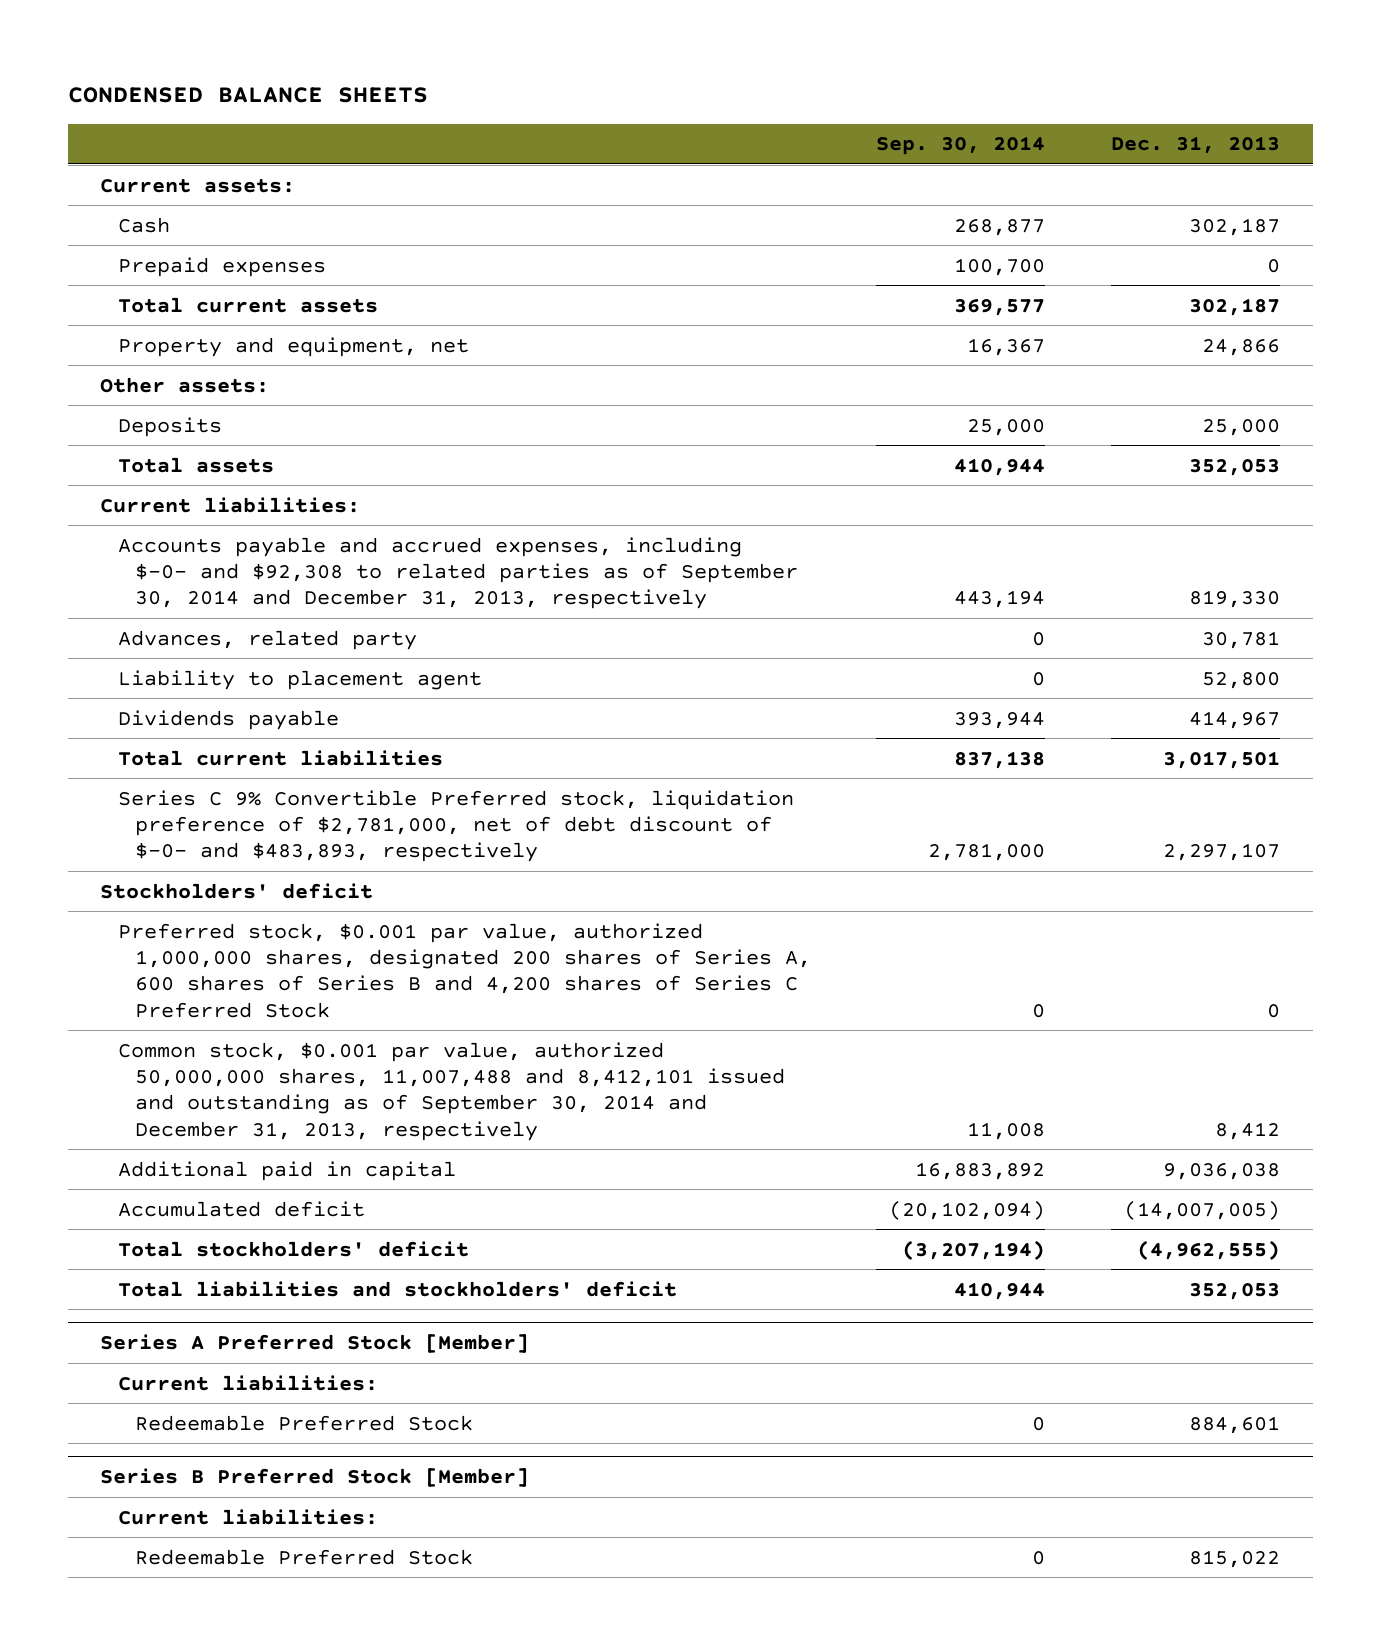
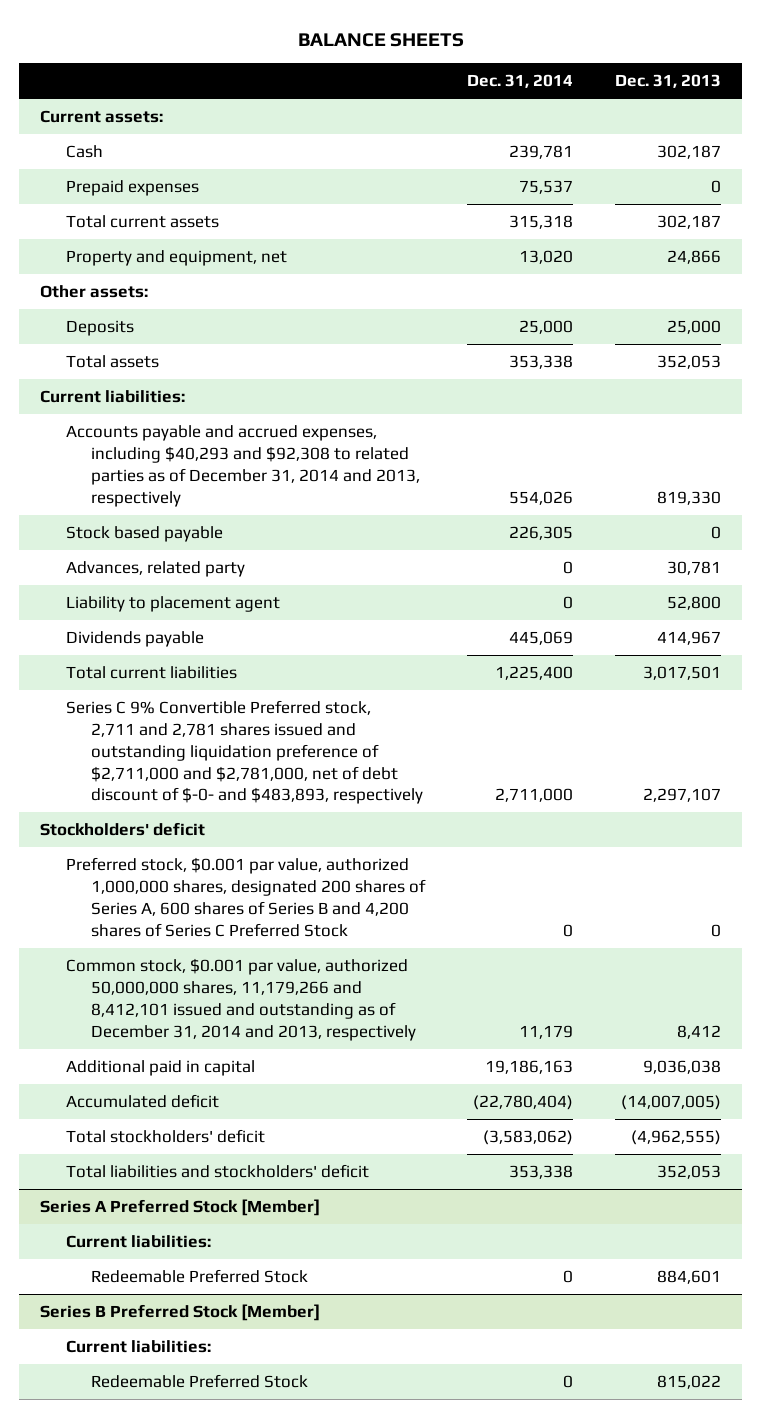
[67,86,428,103] CONDENSED BALANCE SHEETS -> [297,32,464,47] BALANCE SHEETS
[876,136,1046,156] Sep. 30, 2014 -> none
none -> [466,74,573,89] Dec. 31, 2014
[117,536,798,610] Accounts payable and accrued expenses, including $-0- and $92,308 to related parties as of September 30, 2014 and December 31, 2013, respectively -> [65,425,420,507] Accounts payable and accrued expenses, including $40,293 and $92,308 to related parties as of December 31, 2014 and 2013, respectively
none -> [65,526,223,543] Stock based payable
[117,789,794,863] Series C 9% Convertible Preferred stock, liquidation preference of $2,781,000, net of debt discount of $-0- and $483,893, respectively -> [65,700,423,805] Series C 9% Convertible Preferred stock, 2,711 and 2,781 shares issued and outstanding liquidation preference of $2,711,000 and $2,781,000, net of debt discount of $-0- and $483,893, respectively
[117,1041,785,1141] Common stock, $0.001 par value, authorized 50,000,000 shares, 11,007,488 and 8,412,101 issued and outstanding as of September 30, 2014 and December 31, 2013, respectively -> [65,958,416,1041] Common stock, $0.001 par value, authorized 50,000,000 shares, 11,179,266 and 8,412,101 issued and outstanding as of December 31, 2014 and 2013, respectively

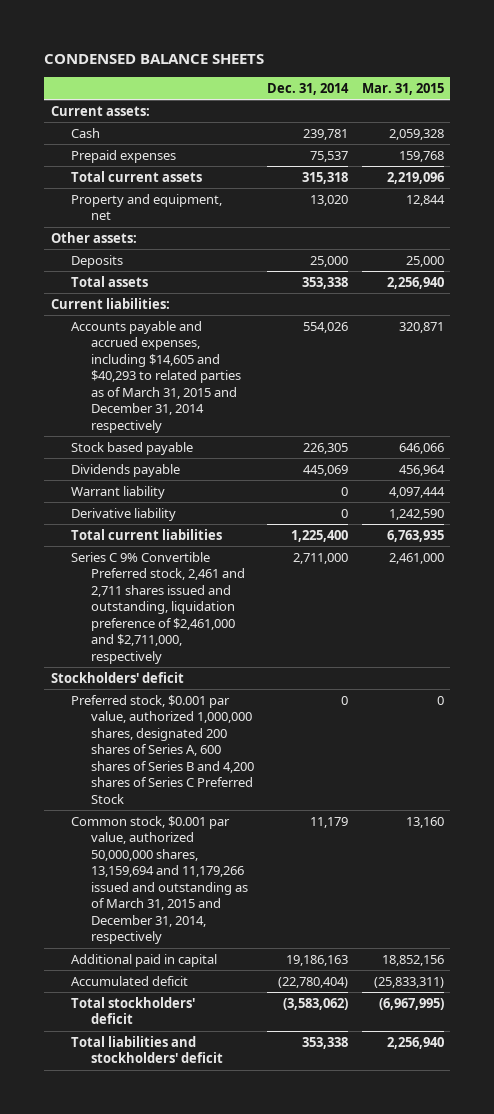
[297,32,464,47] BALANCE SHEETS -> [43,53,264,64] CONDENSED BALANCE SHEETS
[614,74,721,89] Dec. 31, 2013 -> none
none -> [361,82,444,95] Mar. 31, 2015
[65,425,420,507] Accounts payable and accrued expenses, including $40,293 and $92,308 to related parties as of December 31, 2014 and 2013, respectively -> [70,320,241,433] Accounts payable and accrued expenses, including $14,605 and $40,293 to related parties as of March 31, 2015 and December 31, 2014 respectively
[65,561,245,578] Advances, related party -> none
[65,596,280,613] Liability to placement agent -> none
none -> [70,485,165,499] Warrant liability
none -> [70,507,176,521] Derivative liability
[65,700,423,805] Series C 9% Convertible Preferred stock, 2,711 and 2,781 shares issued and outstanding liquidation preference of $2,711,000 and $2,781,000, net of debt discount of $-0- and $483,893, respectively -> [70,551,245,664] Series C 9% Convertible Preferred stock, 2,461 and 2,711 shares issued and outstanding, liquidation preference of $2,461,000 and $2,711,000, respectively
[65,958,416,1041] Common stock, $0.001 par value, authorized 50,000,000 shares, 11,179,266 and 8,412,101 issued and outstanding as of December 31, 2014 and 2013, respectively -> [70,815,248,945] Common stock, $0.001 par value, authorized 50,000,000 shares, 13,159,694 and 11,179,266 issued and outstanding as of March 31, 2015 and December 31, 2014, respectively
[40,1199,321,1217] Series A Preferred Stock [Member] -> none
[65,1235,211,1249] Current liabilities: -> none
[90,1269,308,1284] Redeemable Preferred Stock -> none
[40,1304,321,1322] Series B Preferred Stock [Member] -> none
[65,1340,211,1354] Current liabilities: -> none
[90,1374,308,1389] Redeemable Preferred Stock -> none

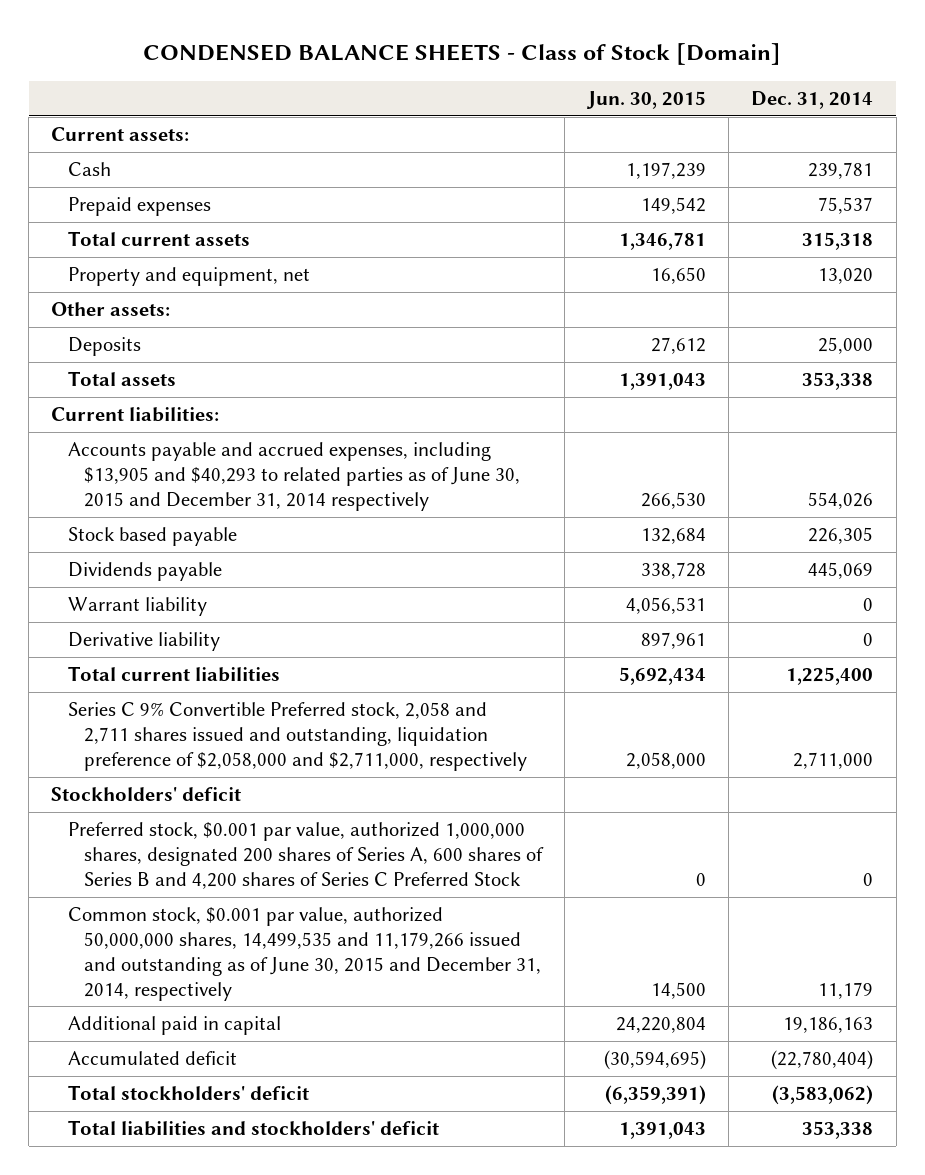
[43,53,264,64] CONDENSED BALANCE SHEETS -> [143,43,782,66] CONDENSED BALANCE SHEETS - Class of Stock [Domain]
[361,82,444,95] Mar. 31, 2015 -> none
none -> [585,91,706,110] Jun. 30, 2015
[70,320,241,433] Accounts payable and accrued expenses, including $14,605 and $40,293 to related parties as of March 31, 2015 and December 31, 2014 respectively -> [67,442,521,511] Accounts payable and accrued expenses, including $13,905 and $40,293 to related parties as of June 30, 2015 and December 31, 2014 respectively
[70,551,245,664] Series C 9% Convertible Preferred stock, 2,461 and 2,711 shares issued and outstanding, liquidation preference of $2,461,000 and $2,711,000, respectively -> [67,702,528,771] Series C 9% Convertible Preferred stock, 2,058 and 2,711 shares issued and outstanding, liquidation preference of $2,058,000 and $2,711,000, respectively
[70,815,248,945] Common stock, $0.001 par value, authorized 50,000,000 shares, 13,159,694 and 11,179,266 issued and outstanding as of March 31, 2015 and December 31, 2014, respectively -> [67,907,542,1001] Common stock, $0.001 par value, authorized 50,000,000 shares, 14,499,535 and 11,179,266 issued and outstanding as of June 30, 2015 and December 31, 2014, respectively

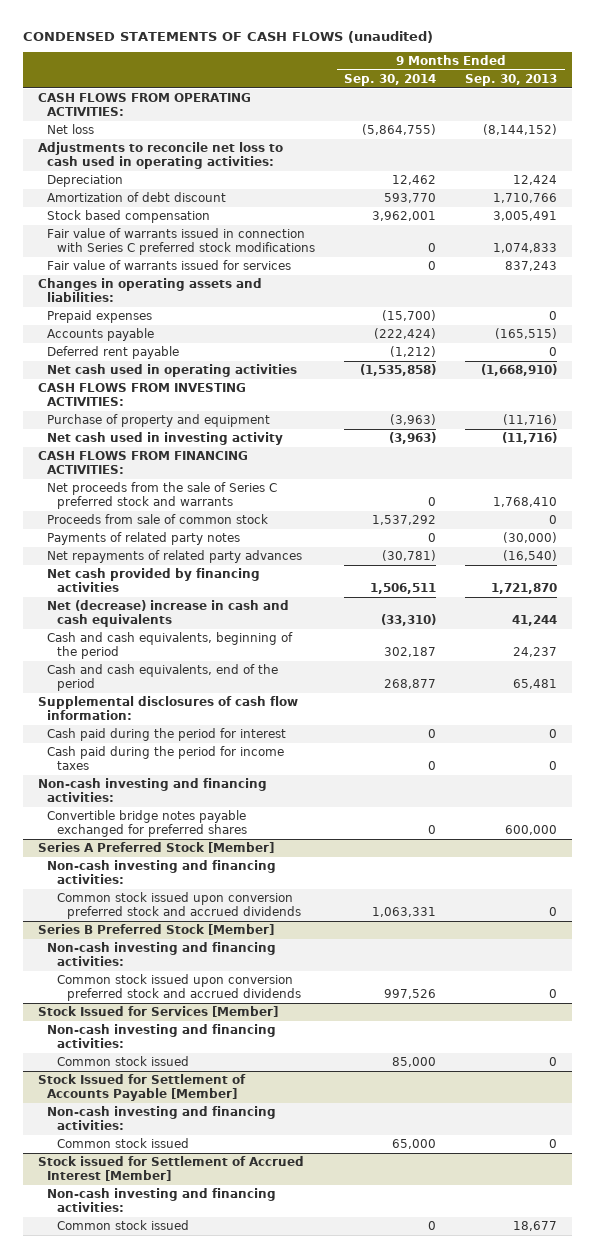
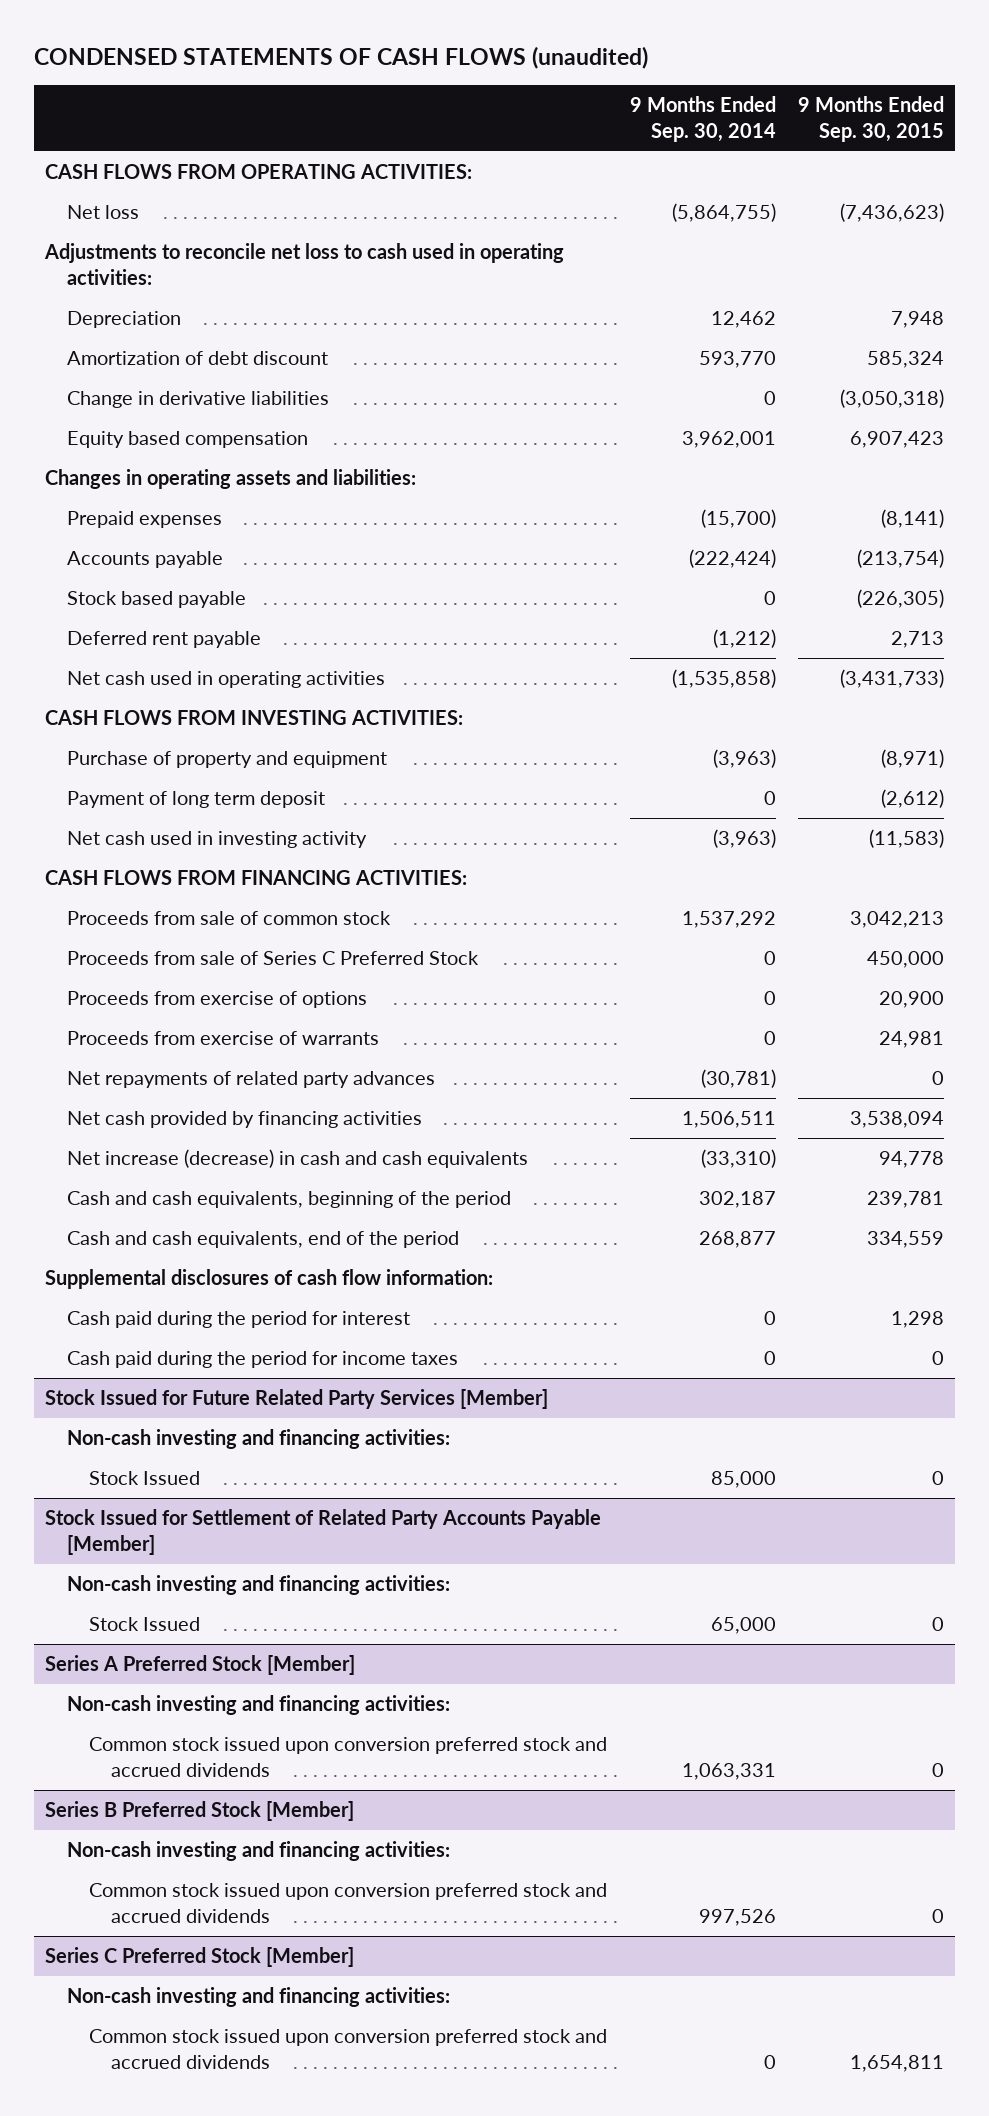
[465,73,558,86] Sep. 30, 2013 -> none
none -> [797,96,944,142] 9 Months Ended Sep. 30, 2015
[47,228,315,255] Fair value of warrants issued in connection with Series C preferred stock modifications -> none
[47,260,292,271] Fair value of warrants issued for services -> none
none -> [67,391,330,409] Change in derivative liabilities
[47,210,211,224] Stock based compensation -> [67,431,309,449] Equity based compensation
none -> [67,591,247,609] Stock based payable
none -> [67,791,326,809] Payment of long term deposit
[47,482,278,509] Net proceeds from the sale of Series C preferred stock and warrants -> none
[47,532,241,546] Payments of related party notes -> none
none -> [67,951,480,966] Proceeds from sale of Series C Preferred Stock
none -> [67,991,368,1009] Proceeds from exercise of options
none -> [67,1031,380,1046] Proceeds from exercise of warrants
[47,600,290,627] Net (decrease) increase in cash and cash equivalents -> [67,1149,529,1169] Net increase (decrease) in cash and cash equivalents
none -> [45,1389,549,1410] Stock Issued for Future Related Party Services [Member]
[47,810,247,837] Convertible bridge notes payable exchanged for preferred shares -> none
none -> [89,1471,201,1486] Stock Issued
none -> [45,1509,602,1555] Stock Issued for Settlement of Related Party Accounts Payable [Member]
none -> [67,1575,451,1596] Non-cash investing and financing activities:
none -> [89,1617,201,1632] Stock Issued
[37,1006,278,1018] Stock Issued for Services [Member] -> none
[47,1024,277,1048] Non-cash investing and financing activities: -> none
[56,1056,189,1067] Common stock issued -> none
[37,1074,246,1101] Stock Issued for Settlement of Accounts Payable [Member] -> none
[47,1106,277,1130] Non-cash investing and financing activities: -> none
[56,1138,189,1149] Common stock issued -> none
[37,1156,304,1181] Stock issued for Settlement of Accrued Interest [Member] -> none
none -> [45,1947,355,1968] Series C Preferred Stock [Member]
[56,1220,189,1231] Common stock issued -> none
none -> [89,2029,608,2069] Common stock issued upon conversion preferred stock and accrued dividends

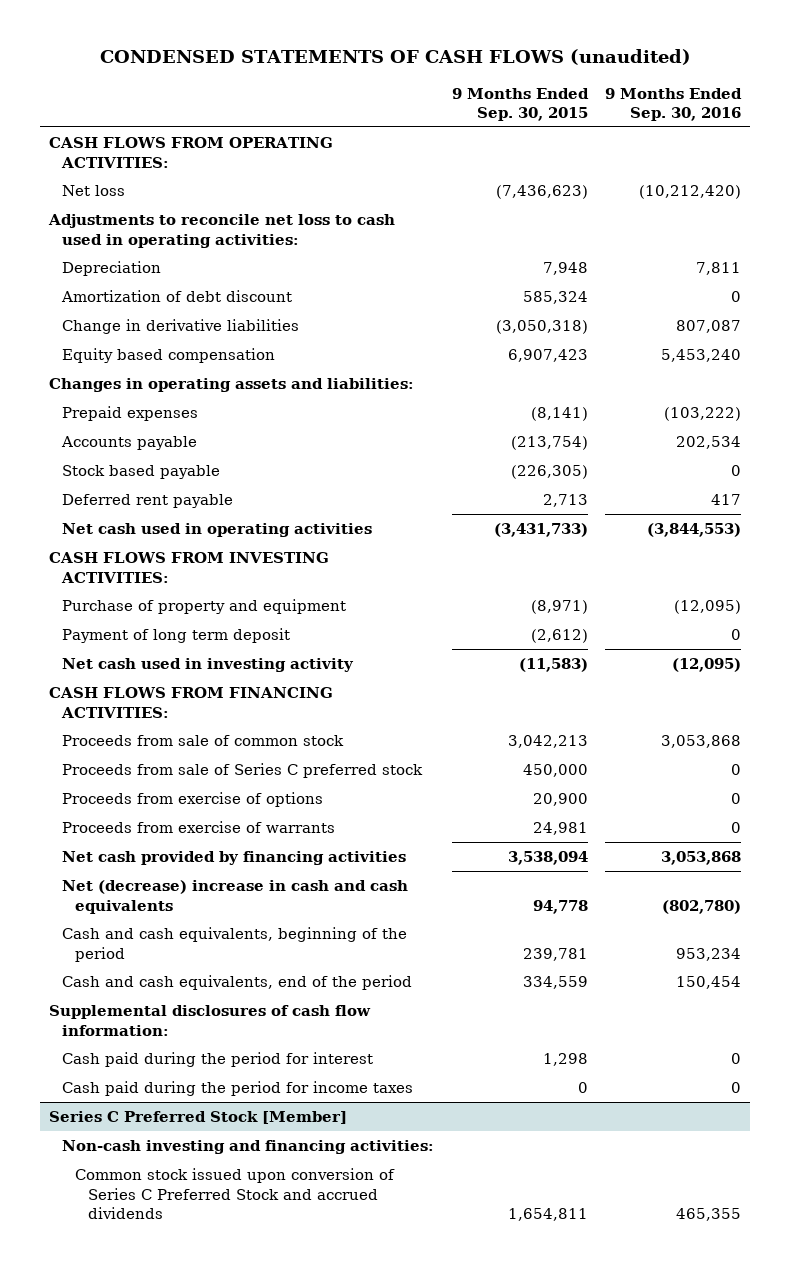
[629,96,776,142] 9 Months Ended Sep. 30, 2014 -> none
none -> [605,87,743,122] 9 Months Ended Sep. 30, 2016
[67,951,480,966] Proceeds from sale of Series C Preferred Stock -> [61,762,423,778] Proceeds from sale of Series C preferred stock
[67,1071,436,1089] Net repayments of related party advances -> none
[67,1149,529,1169] Net increase (decrease) in cash and cash equivalents -> [61,879,408,914] Net (decrease) increase in cash and cash equivalents
[45,1389,549,1410] Stock Issued for Future Related Party Services [Member] -> none
[67,1429,451,1450] Non-cash investing and financing activities: -> none
[89,1471,201,1486] Stock Issued -> none
[45,1509,602,1555] Stock Issued for Settlement of Related Party Accounts Payable [Member] -> none
[67,1575,451,1596] Non-cash investing and financing activities: -> none
[89,1617,201,1632] Stock Issued -> none
[45,1655,356,1676] Series A Preferred Stock [Member] -> none
[67,1695,451,1716] Non-cash investing and financing activities: -> none
[89,1737,608,1777] Common stock issued upon conversion preferred stock and accrued dividends -> none
[45,1801,355,1822] Series B Preferred Stock [Member] -> none
[67,1841,451,1862] Non-cash investing and financing activities: -> none
[89,1883,608,1923] Common stock issued upon conversion preferred stock and accrued dividends -> none
[89,2029,608,2069] Common stock issued upon conversion preferred stock and accrued dividends -> [74,1167,395,1220] Common stock issued upon conversion of Series C Preferred Stock and accrued dividends

